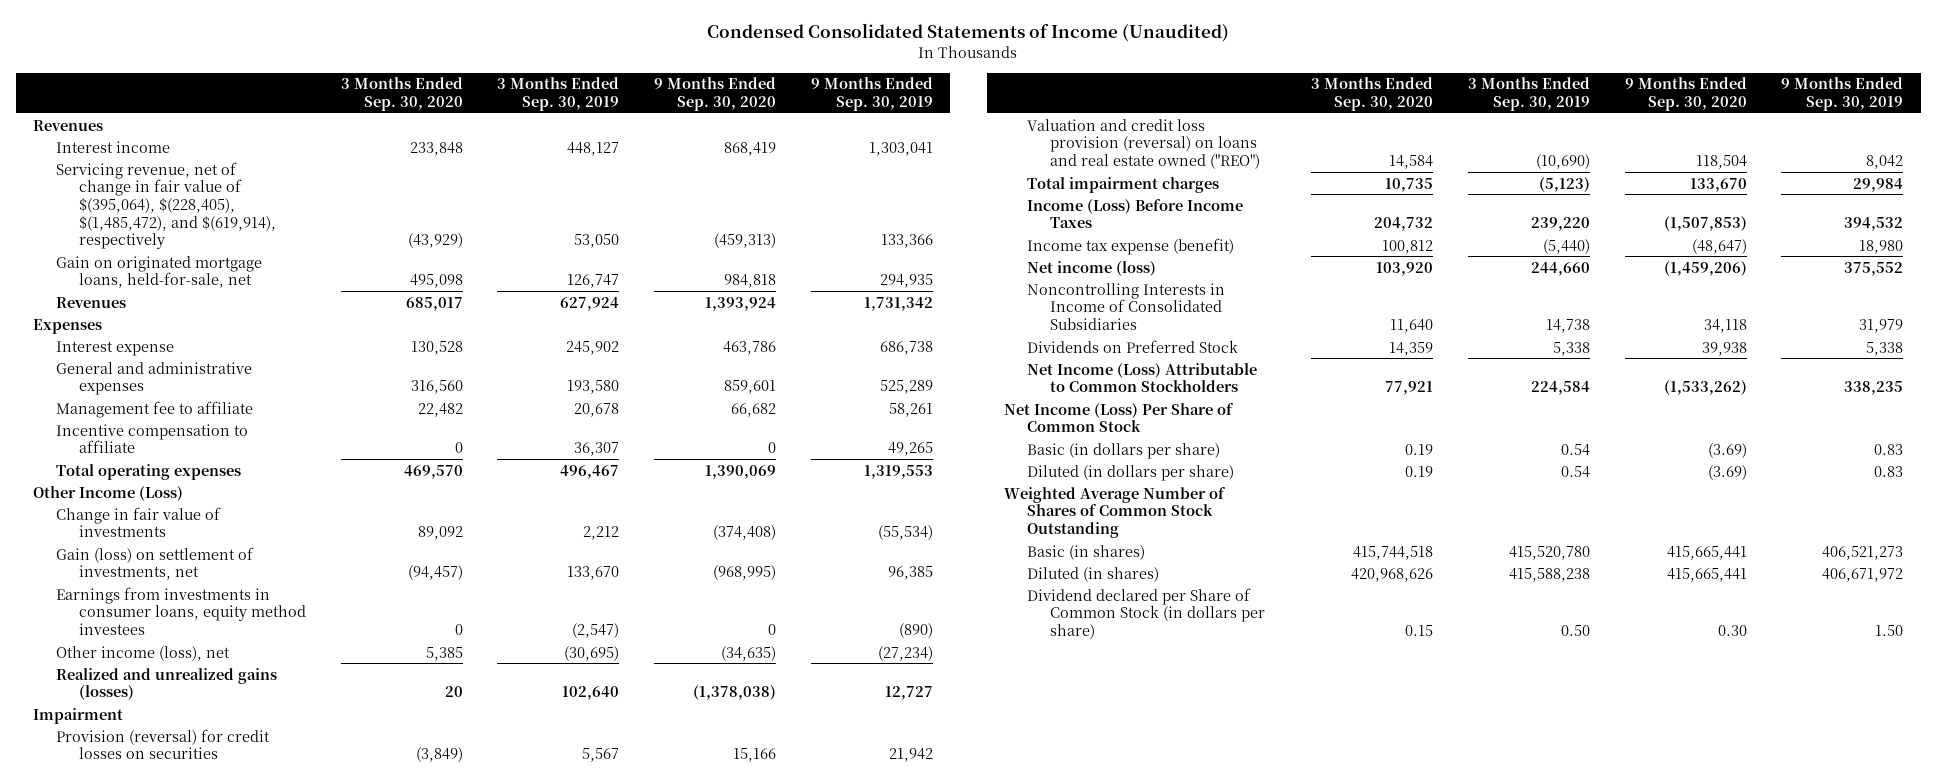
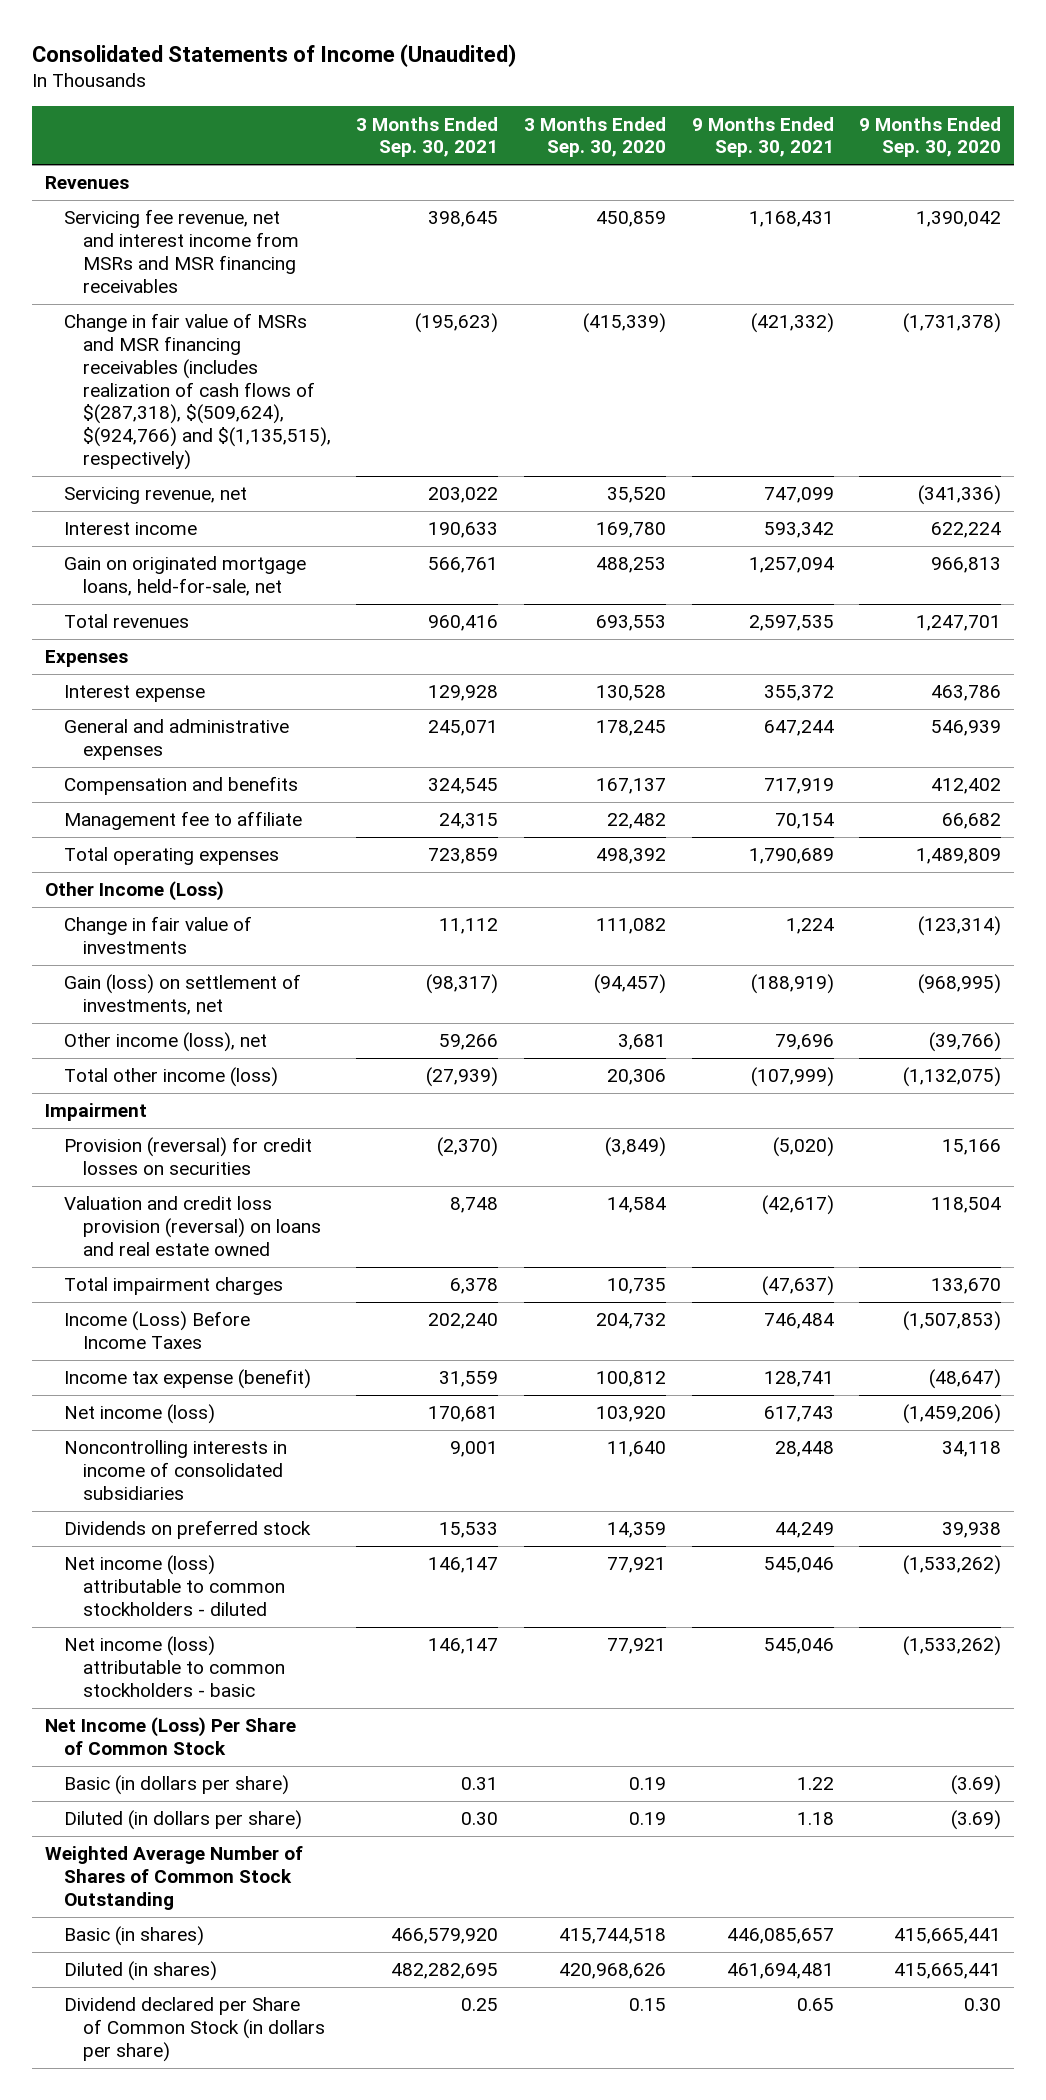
[707,23,1230,43] Condensed Consolidated Statements of Income (Unaudited) -> [32,43,517,67] Consolidated Statements of Income (Unaudited)
[497,77,620,111] 3 Months Ended Sep. 30, 2019 -> none
[810,77,933,111] 9 Months Ended Sep. 30, 2019 -> none
none -> [356,116,499,158] 3 Months Ended Sep. 30, 2021
none -> [691,116,834,158] 9 Months Ended Sep. 30, 2021
[55,161,276,250] Servicing revenue, net of change in fair value of $(395,064), $(228,405), $(1,485,472), and $(619,914), respectively -> none
none -> [63,209,299,293] Servicing fee revenue, net and interest income from MSRs and MSR financing receivables
none -> [63,313,331,470] Change in fair value of MSRs and MSR financing receivables (includes realization of cash flows of $(287,318), $(509,624), $(924,766) and $(1,135,515), respectively)
none -> [63,487,247,505] Servicing revenue, net
[409,141,463,156] 233,848 -> [596,522,667,539] 169,780
[723,141,776,156] 868,419 -> [931,522,1002,539] 622,224
[409,274,463,289] 495,098 -> [596,557,667,574] 488,253
[723,274,776,289] 984,818 -> [931,557,1002,574] 966,813
[55,296,126,308] Revenues -> [63,614,189,629] Total revenues
[405,296,463,311] 685,017 -> [596,615,667,632] 693,553
[704,296,776,311] 1,393,924 -> [916,615,1002,632] 1,247,701
[410,380,463,395] 316,560 -> [596,720,667,737] 178,245
[723,380,776,395] 859,601 -> [931,720,1002,737] 546,939
none -> [63,776,298,796] Compensation and benefits
[55,423,248,454] Incentive compensation to affiliate -> none
[403,464,463,479] 469,570 -> [596,848,667,865] 498,392
[704,464,776,479] 1,390,069 -> [916,848,1002,865] 1,489,809
[417,526,463,541] 89,092 -> [596,918,667,935] 111,082
[712,525,776,541] (374,408) -> [918,916,1002,937] (123,314)
[55,586,306,635] Earnings from investments in consumer loans, equity method investees -> none
[55,667,277,701] Realized and unrealized gains (losses) -> none
[425,646,463,661] 5,385 -> [618,1034,667,1051] 3,681
[720,645,776,661] (34,635) -> [929,1032,1002,1053] (39,766)
none -> [63,1067,278,1088] Total other income (loss)
[1026,118,1260,169] Valuation and credit loss provision (reversal) on loans and real estate owned ("REO") -> [63,1196,321,1256] Valuation and credit loss provision (reversal) on loans and real estate owned
[1026,282,1225,330] Noncontrolling Interests in Income of Consolidated Subsidiaries -> [63,1440,287,1500] Noncontrolling interests in income of consolidated subsidiaries
[1026,339,1238,353] Dividends on Preferred Stock -> [63,1520,311,1540] Dividends on preferred stock
none -> [63,1555,285,1616] Net income (loss) attributable to common stockholders - diluted
[1026,362,1257,393] Net Income (Loss) Attributable to Common Stockholders -> [63,1636,285,1697] Net income (loss) attributable to common stockholders - basic

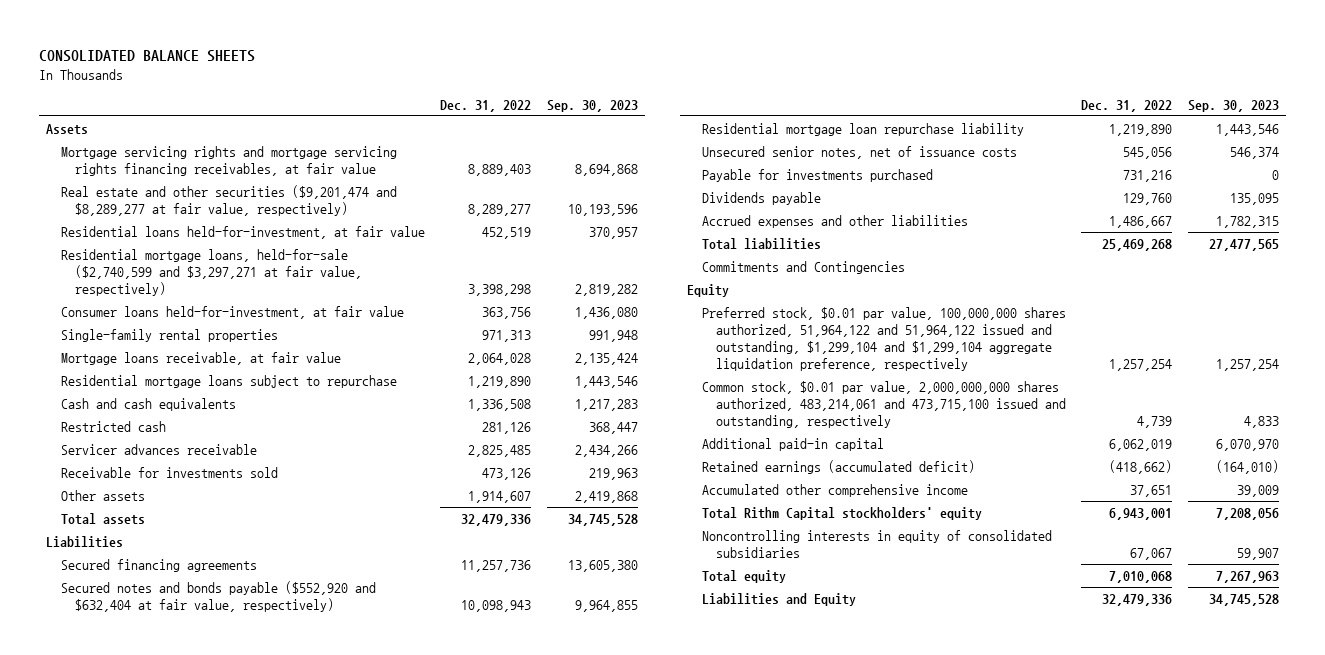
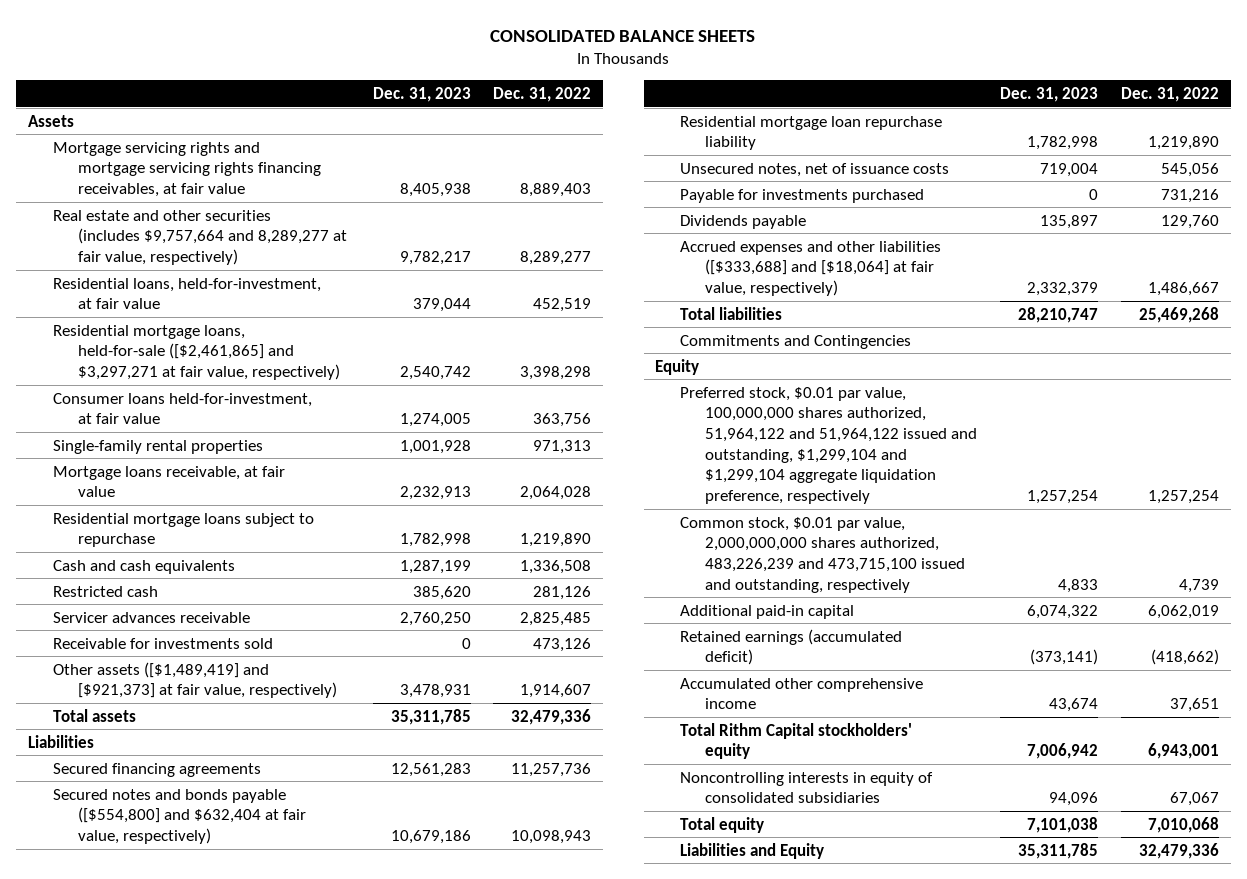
[546,99,638,112] Sep. 30, 2023 -> none
none -> [372,86,471,102] Dec. 31, 2023
[60,184,397,216] Real estate and other securities ($9,201,474 and $8,289,277 at fair value, respectively) -> [52,209,347,265] Real estate and other securities (includes $9,757,664 and 8,289,277 at fair value, respectively)
[60,225,425,239] Residential loans held-for-investment, at fair value -> [52,277,321,310] Residential loans, held-for-investment, at fair value
[60,248,363,297] Residential mortgage loans, held-for-sale ($2,740,599 and $3,297,271 at fair value, respectively) -> [52,324,340,380] Residential mortgage loans, held-for-sale ([$2,461,865] and $3,297,271 at fair value, respectively)
[60,489,145,501] Other assets -> [52,661,337,699] Other assets ([$1,489,419] and [$921,373] at fair value, respectively)
[60,580,376,612] Secured notes and bonds payable ($552,920 and $632,404 at fair value, respectively) -> [52,788,306,844] Secured notes and bonds payable ([$554,800] and $632,404 at fair value, respectively)
[701,145,1017,159] Unsecured senior notes, net of issuance costs -> [680,162,950,177] Unsecured notes, net of issuance costs
[701,214,968,228] Accrued expenses and other liabilities -> [680,240,942,296] Accrued expenses and other liabilities ([$333,688] and [$18,064] at fair value, respectively)
[701,380,1067,429] Common stock, $0.01 par value, 2,000,000,000 shares authorized, 483,214,061 and 473,715,100 issued and outstanding, respectively -> [680,516,966,593] Common stock, $0.01 par value, 2,000,000,000 shares authorized, 483,226,239 and 473,715,100 issued and outstanding, respectively

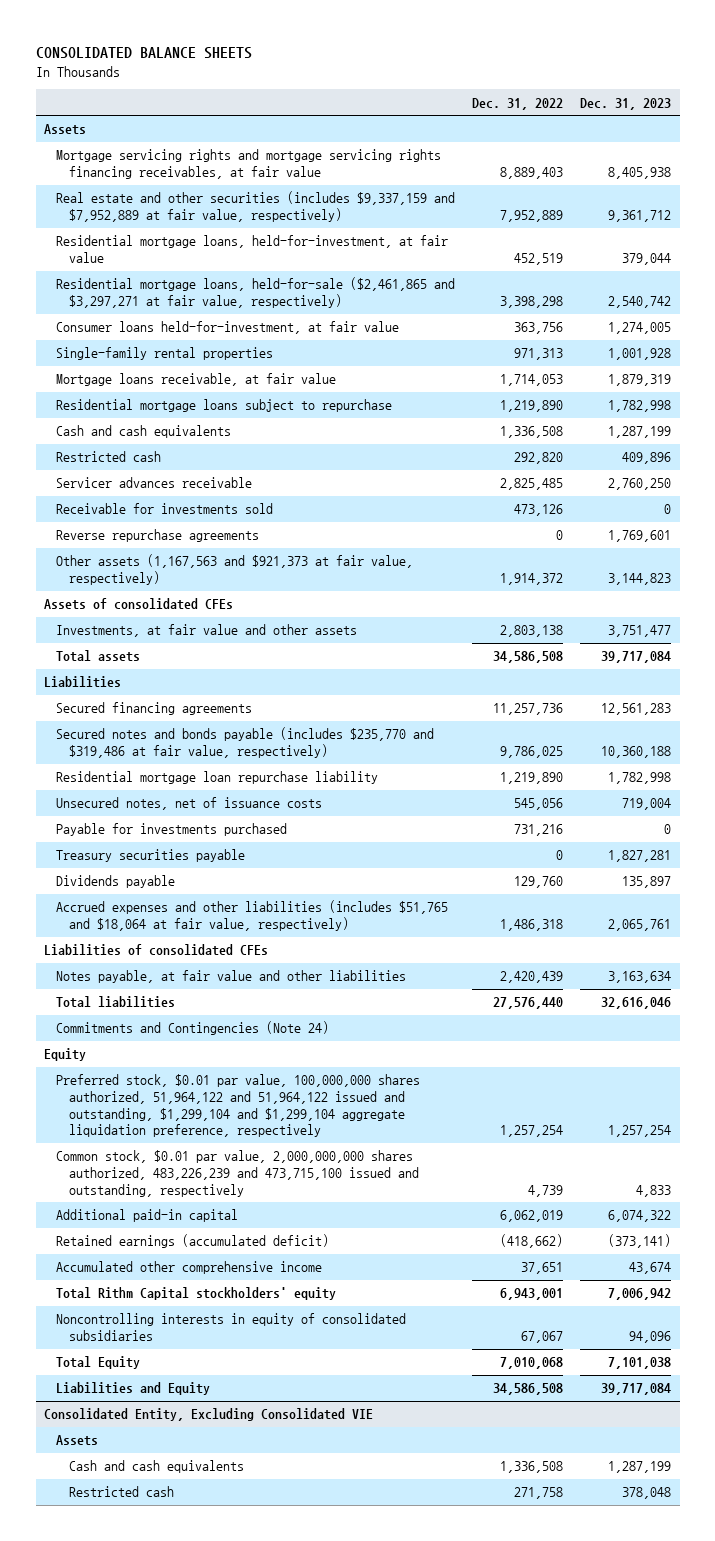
[52,209,347,265] Real estate and other securities (includes $9,757,664 and 8,289,277 at fair value, respectively) -> [56,191,456,223] Real estate and other securities (includes $9,337,159 and $7,952,889 at fair value, respectively)
[399,250,471,265] 9,782,217 -> [608,210,672,223] 9,361,712
[520,250,592,265] 8,289,277 -> [500,210,564,223] 7,952,889
[52,277,321,310] Residential loans, held-for-investment, at fair value -> [56,235,449,264] Residential mortgage loans, held-for-investment, at fair value
[52,324,340,380] Residential mortgage loans, held-for-sale ([$2,461,865] and $3,297,271 at fair value, respectively) -> [56,277,456,309] Residential mortgage loans, held-for-sale ($2,461,865 and $3,297,271 at fair value, respectively)
[399,486,471,501] 2,232,913 -> [608,374,672,387] 1,879,319
[520,486,592,501] 2,064,028 -> [500,374,564,387] 1,714,053
[412,585,471,600] 385,620 -> [622,452,672,465] 409,896
[533,585,592,600] 281,126 -> [514,452,564,465] 292,820
none -> [56,529,260,543] Reverse repurchase agreements
[52,661,337,699] Other assets ([$1,489,419] and [$921,373] at fair value, respectively) -> [56,554,414,586] Other assets (1,167,563 and $921,373 at fair value, respectively)
[399,684,471,699] 3,478,931 -> [608,573,672,586] 3,144,823
[520,684,592,699] 1,914,607 -> [500,573,564,586] 1,914,372
none -> [44,598,234,611] Assets of consolidated CFEs
none -> [56,624,358,638] Investments, at fair value and other assets
[390,708,471,725] 35,311,785 -> [601,651,672,664] 39,717,084
[511,708,592,725] 32,479,336 -> [493,651,564,664] 34,586,508
[52,788,306,844] Secured notes and bonds payable ([$554,800] and $632,404 at fair value, respectively) -> [56,727,435,759] Secured notes and bonds payable (includes $235,770 and $319,486 at fair value, respectively)
[390,829,471,844] 10,679,186 -> [601,746,672,759] 10,360,188
[511,829,592,844] 10,098,943 -> [500,746,564,759] 9,786,025
none -> [56,849,246,863] Treasury securities payable
[680,240,942,296] Accrued expenses and other liabilities ([$333,688] and [$18,064] at fair value, respectively) -> [56,900,449,932] Accrued expenses and other liabilities (includes $51,765 and $18,064 at fair value, respectively)
[1027,281,1099,296] 2,332,379 -> [608,919,672,932] 2,065,761
[1148,281,1220,296] 1,486,667 -> [500,919,564,932] 1,486,318
none -> [44,944,269,957] Liabilities of consolidated CFEs
none -> [56,970,407,984] Notes payable, at fair value and other liabilities
[1018,306,1099,323] 28,210,747 -> [601,997,672,1010] 32,616,046
[1139,306,1220,323] 25,469,268 -> [493,997,564,1010] 27,576,440
[680,334,912,349] Commitments and Contingencies -> [56,1021,330,1036] Commitments and Contingencies (Note 24)
[680,816,765,833] Total equity -> [56,1356,141,1370] Total Equity
[1018,842,1099,859] 35,311,785 -> [601,1383,672,1396] 39,717,084
[1139,842,1220,859] 32,479,336 -> [493,1383,564,1396] 34,586,508
none -> [44,1408,374,1422] Consolidated Entity, Excluding Consolidated VIE
none -> [56,1435,99,1447] Assets
none -> [68,1460,244,1474] Cash and cash equivalents
none -> [68,1486,174,1498] Restricted cash

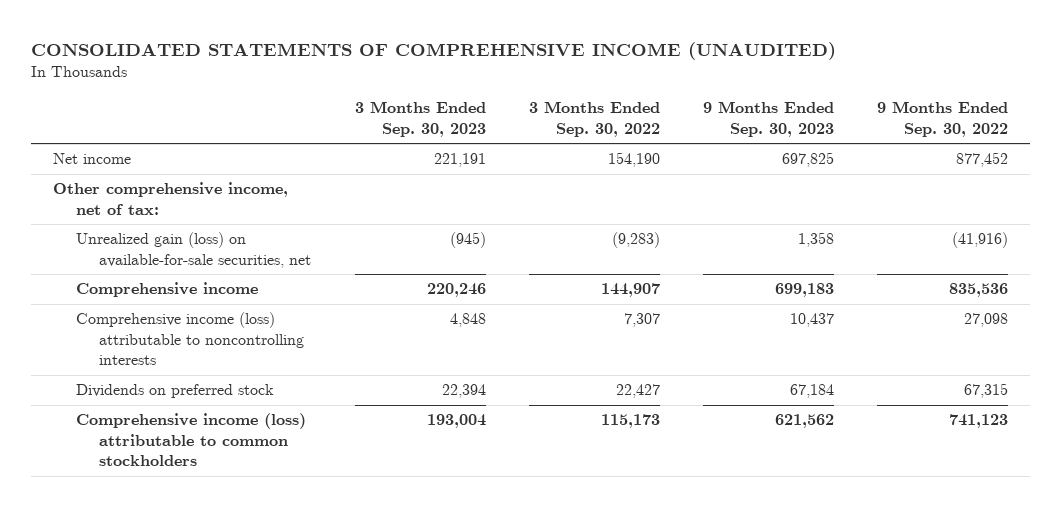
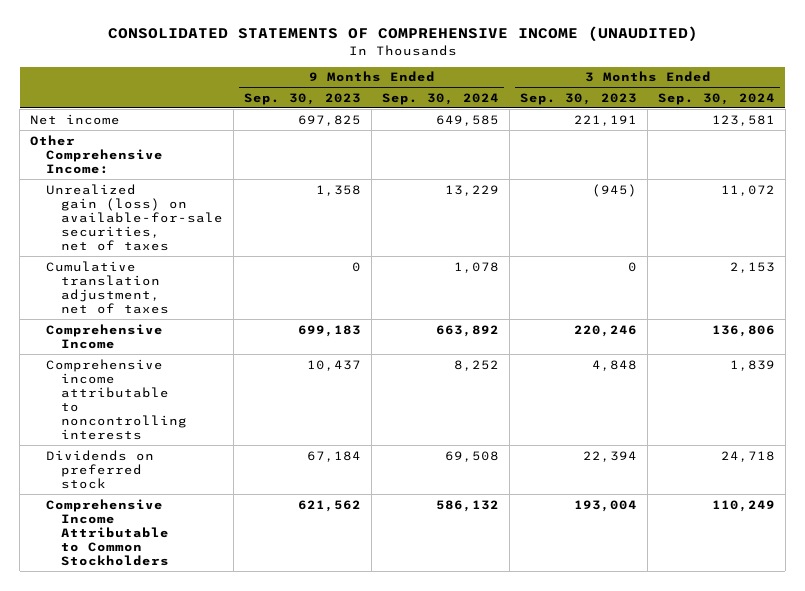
[528,101,660,137] 3 Months Ended Sep. 30, 2022 -> none
[877,101,1009,137] 9 Months Ended Sep. 30, 2022 -> none
none -> [382,92,500,105] Sep. 30, 2024
none -> [658,92,776,105] Sep. 30, 2024
[52,182,288,215] Other comprehensive income, net of tax: -> [30,134,163,174] Other Comprehensive Income:
[76,232,312,268] Unrealized gain (loss) on available-for-sale securities, net -> [45,183,224,251] Unrealized gain (loss) on available-for-sale securities, net of taxes
none -> [45,260,170,314] Cumulative translation adjustment, net of taxes
[76,282,259,298] Comprehensive income -> [45,323,163,349] Comprehensive Income
[76,312,305,366] Comprehensive income (loss) attributable to noncontrolling interests -> [45,358,188,440] Comprehensive income attributable to noncontrolling interests
[76,413,307,467] Comprehensive income (loss) attributable to common stockholders -> [45,498,170,566] Comprehensive Income Attributable to Common Stockholders

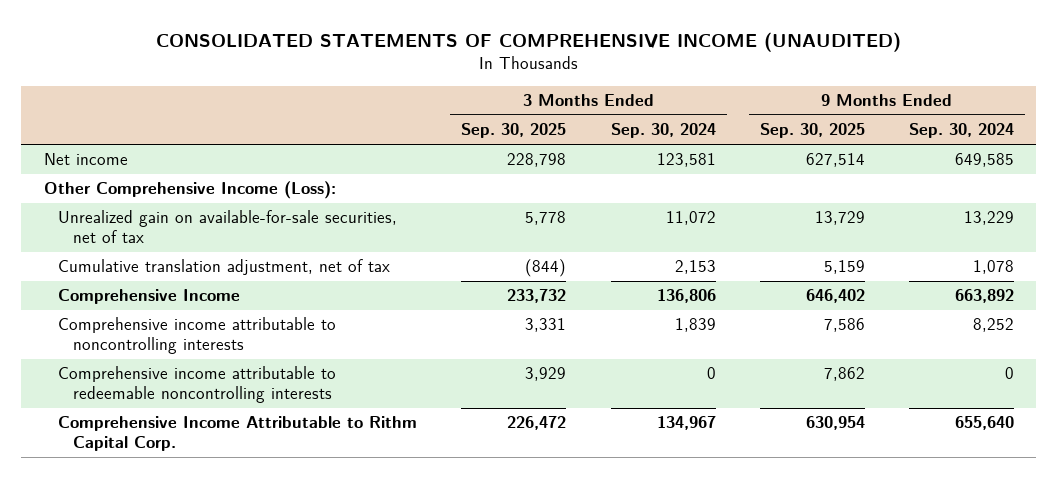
[244,92,362,105] Sep. 30, 2023 -> none
[520,92,638,105] Sep. 30, 2023 -> none
none -> [461,123,567,139] Sep. 30, 2025
none -> [759,123,865,139] Sep. 30, 2025
[30,134,163,174] Other Comprehensive Income: -> [43,181,336,200] Other Comprehensive Income (Loss):
[45,183,224,251] Unrealized gain (loss) on available-for-sale securities, net of taxes -> [58,210,398,243] Unrealized gain on available-for-sale securities, net of tax
[45,260,170,314] Cumulative translation adjustment, net of taxes -> [58,259,391,276] Cumulative translation adjustment, net of tax
[45,449,154,489] Dividends on preferred stock -> none
none -> [58,366,337,403] Comprehensive income attributable to redeemable noncontrolling interests
[45,498,170,566] Comprehensive Income Attributable to Common Stockholders -> [58,416,418,451] Comprehensive Income Attributable to Rithm Capital Corp.
[436,499,500,512] 586,132 -> [955,416,1015,431] 655,640
[712,499,776,512] 110,249 -> [656,416,716,431] 134,967

